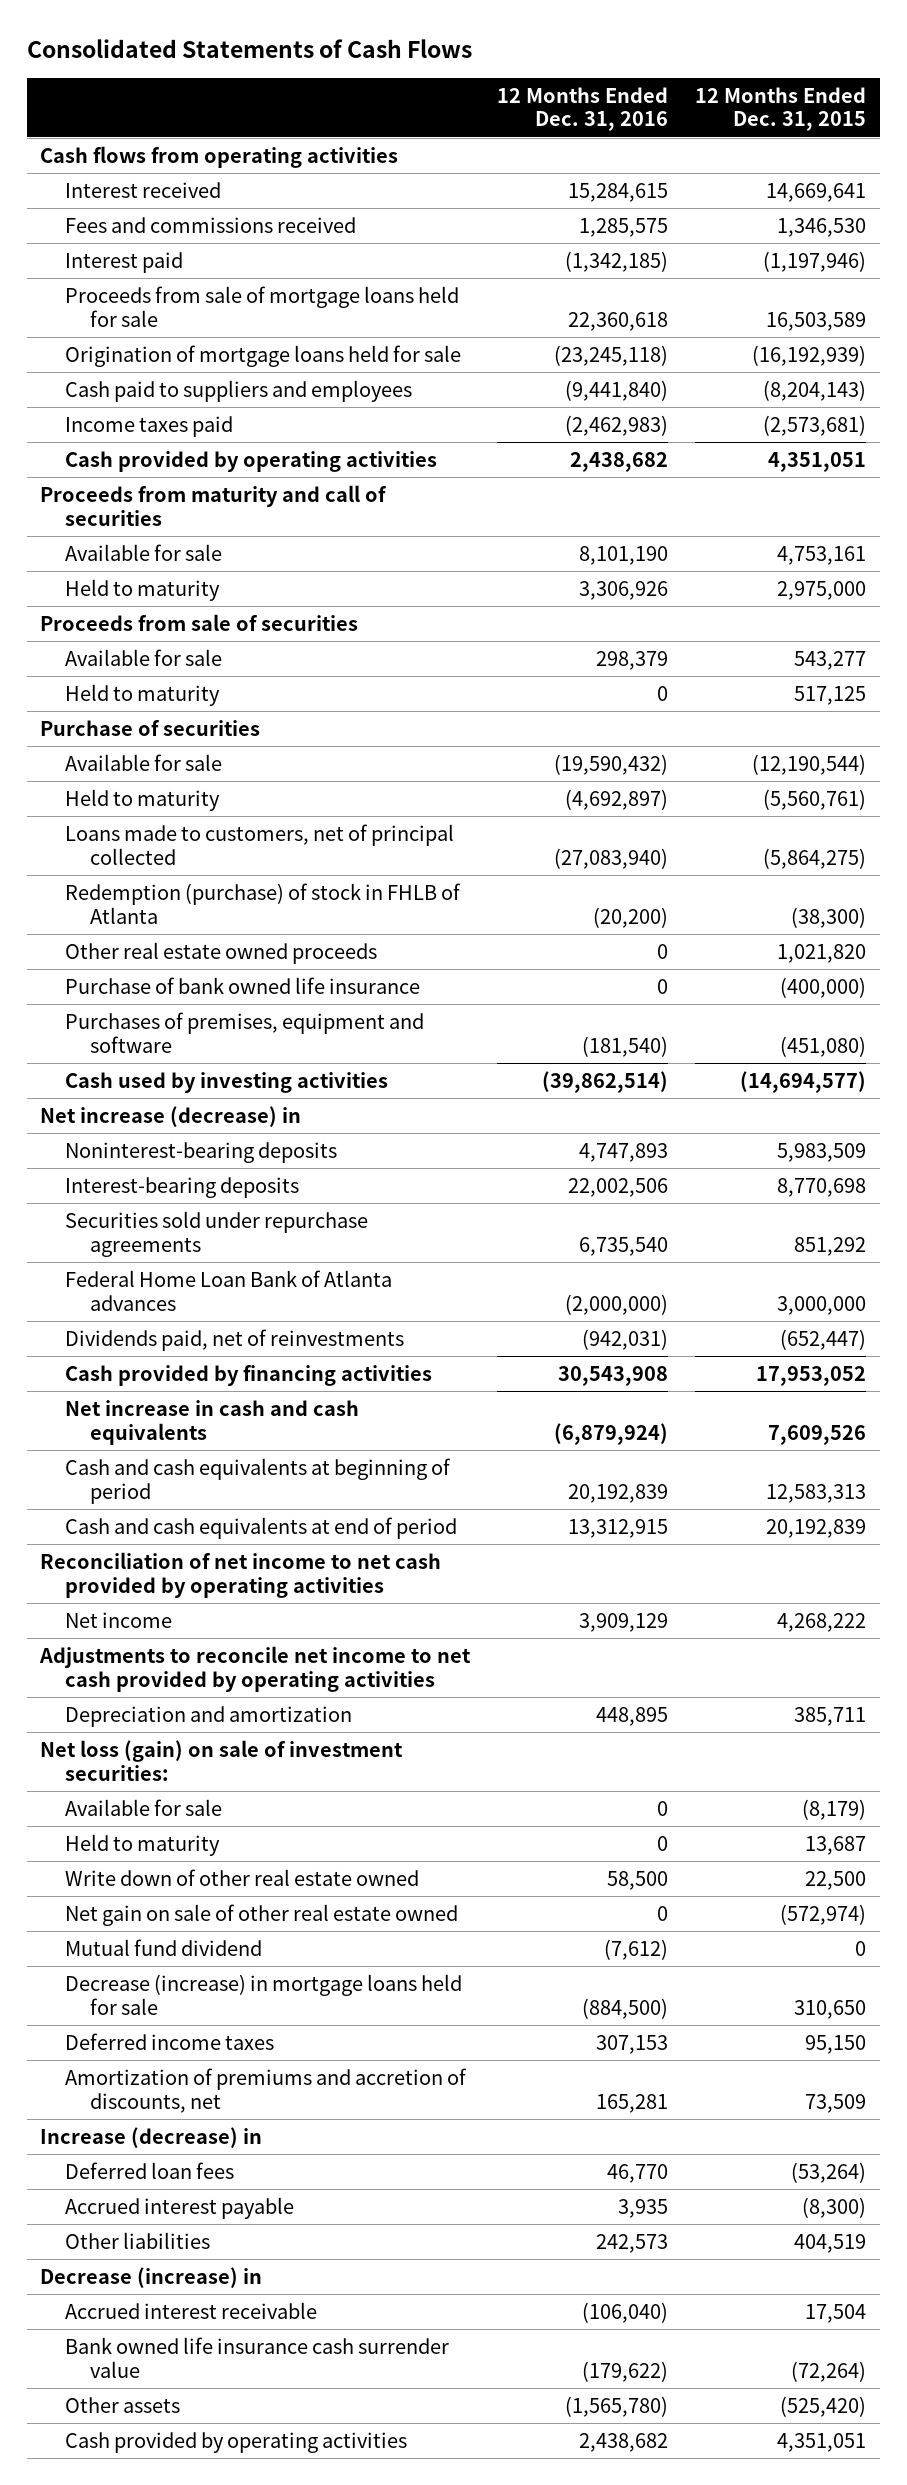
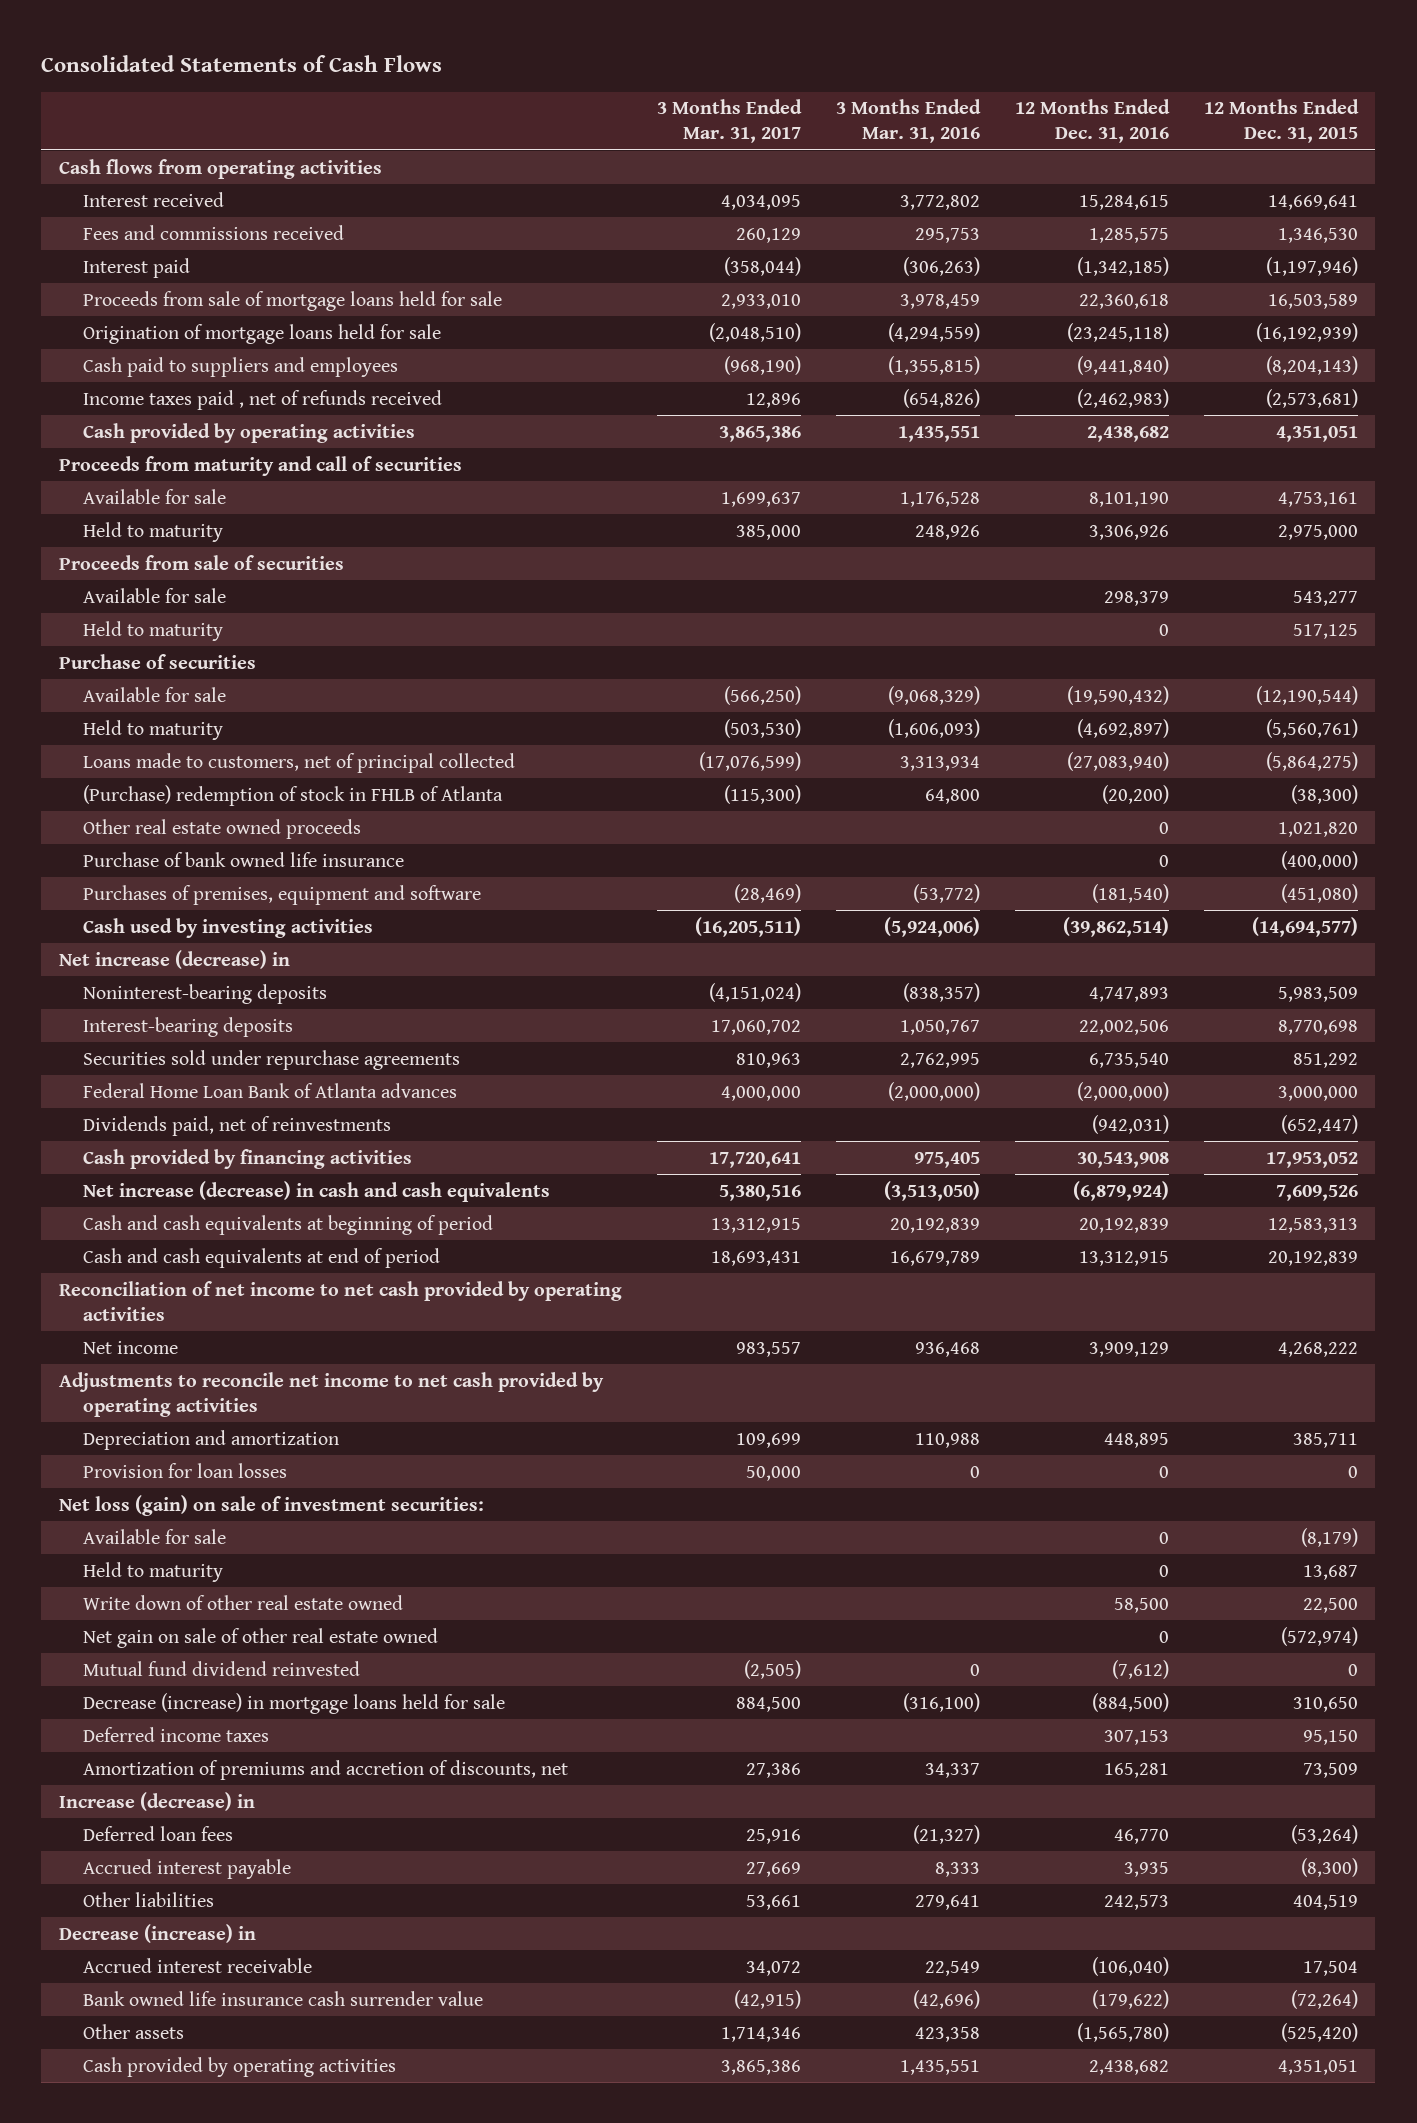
none -> [656,99,802,144] 3 Months Ended Mar. 31, 2017
none -> [835,99,981,144] 3 Months Ended Mar. 31, 2016
[65,415,234,437] Income taxes paid -> [83,389,443,410] Income taxes paid , net of refunds received
[65,882,462,924] Redemption (purchase) of stock in FHLB of Atlanta -> [83,784,504,806] (Purchase) redemption of stock in FHLB of Atlanta
[65,1399,360,1445] Net increase in cash and cash equivalents -> [83,1180,551,1202] Net increase (decrease) in cash and cash equivalents
none -> [83,1462,288,1478] Provision for loan losses
[65,1938,263,1956] Mutual fund dividend -> [83,1660,361,1676] Mutual fund dividend reinvested

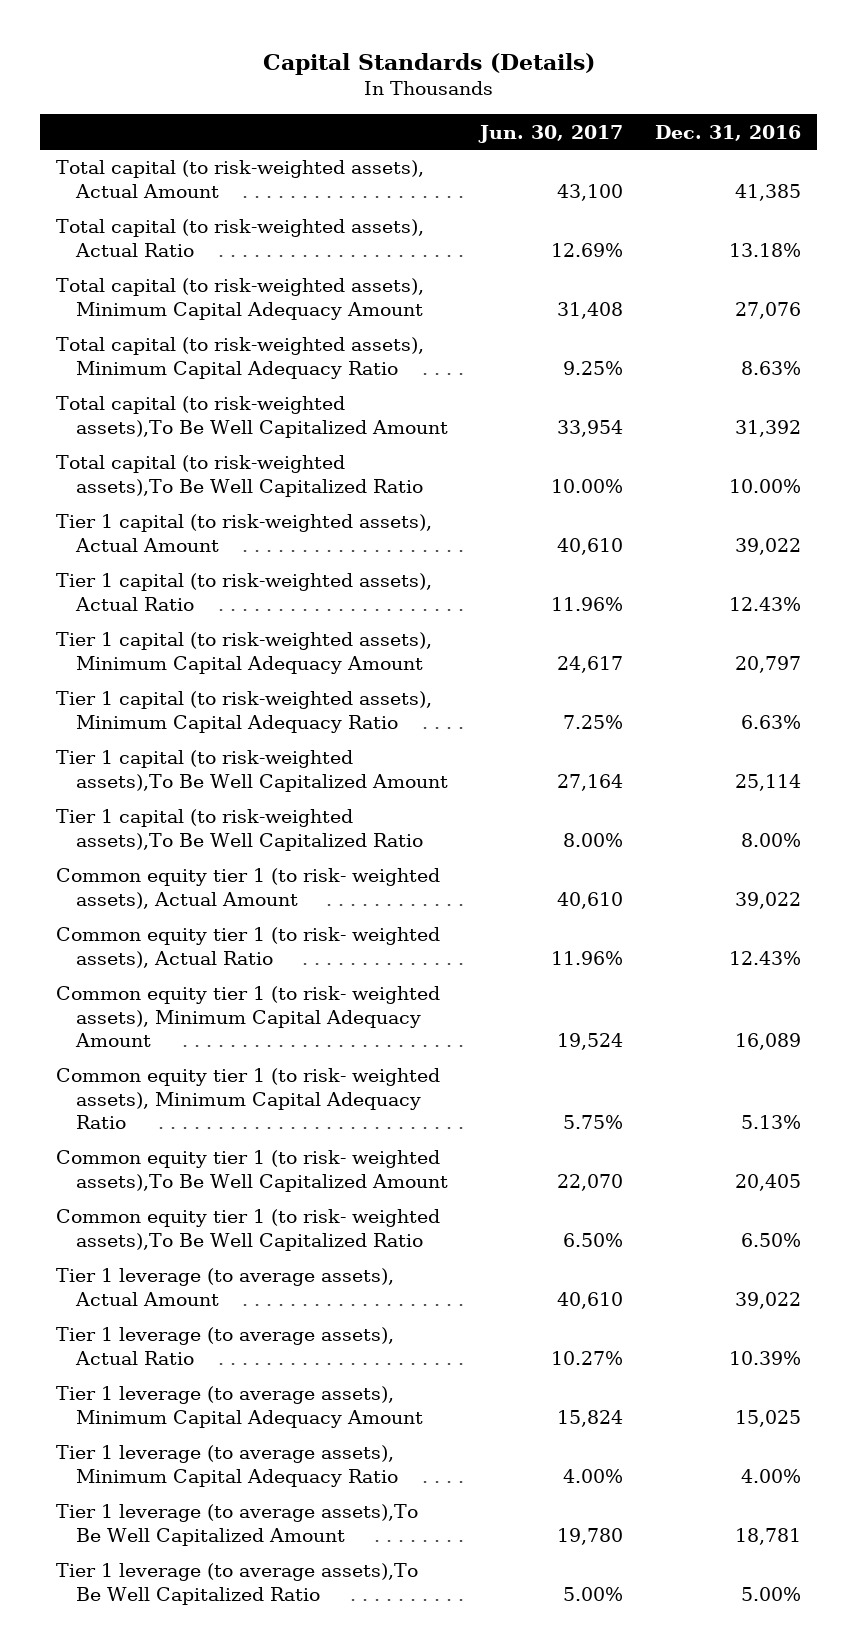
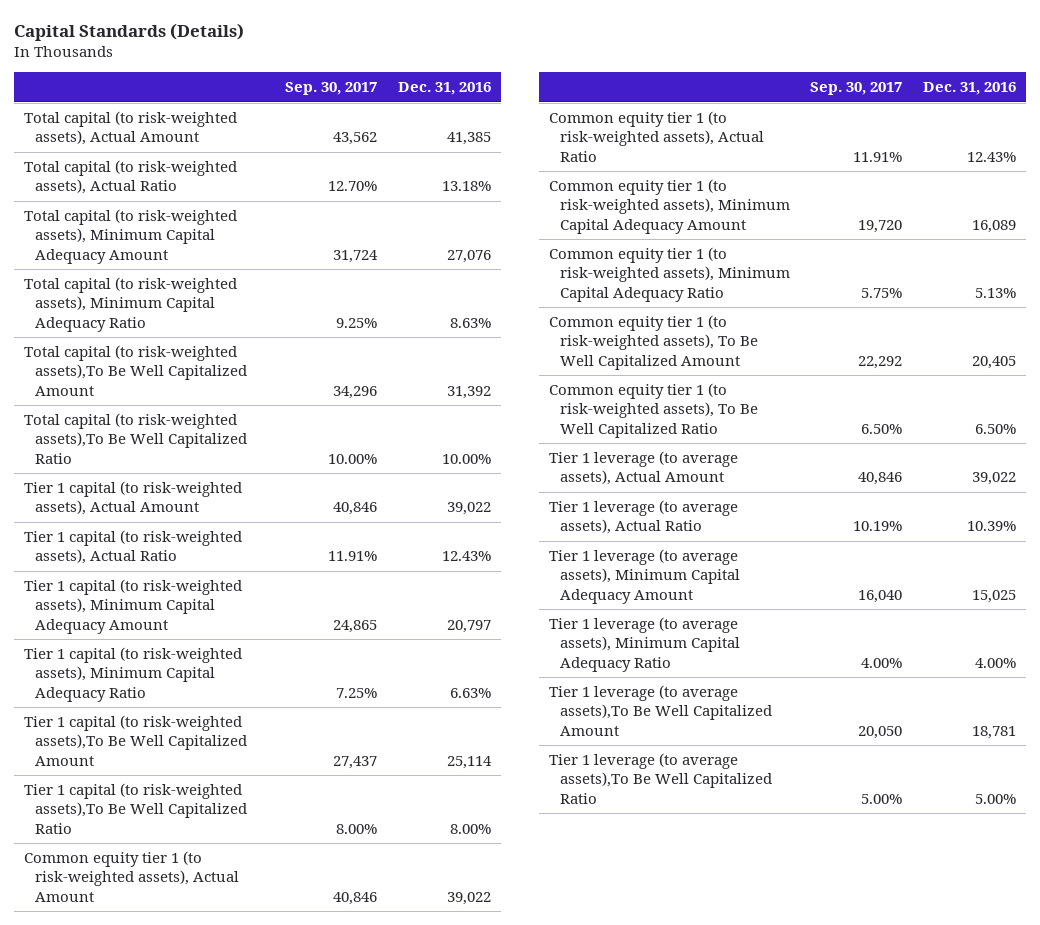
[478,124,624,143] Jun. 30, 2017 -> none
none -> [285,82,378,96] Sep. 30, 2017
[56,868,441,909] Common equity tier 1 (to risk- weighted assets), Actual Amount -> [24,851,239,902] Common equity tier 1 (to risk-weighted assets), Actual Amount
[56,927,441,968] Common equity tier 1 (to risk- weighted assets), Actual Ratio -> [549,111,764,162] Common equity tier 1 (to risk-weighted assets), Actual Ratio
[56,986,441,1048] Common equity tier 1 (to risk- weighted assets), Minimum Capital Adequacy Amount -> [549,179,790,234] Common equity tier 1 (to risk-weighted assets), Minimum Capital Adequacy Amount
[56,1068,441,1130] Common equity tier 1 (to risk- weighted assets), Minimum Capital Adequacy Ratio -> [549,247,790,302] Common equity tier 1 (to risk-weighted assets), Minimum Capital Adequacy Ratio
[56,1150,449,1192] Common equity tier 1 (to risk- weighted assets),To Be Well Capitalized Amount -> [549,315,758,370] Common equity tier 1 (to risk-weighted assets), To Be Well Capitalized Amount
[56,1209,441,1251] Common equity tier 1 (to risk- weighted assets),To Be Well Capitalized Ratio -> [549,383,758,438] Common equity tier 1 (to risk-weighted assets), To Be Well Capitalized Ratio

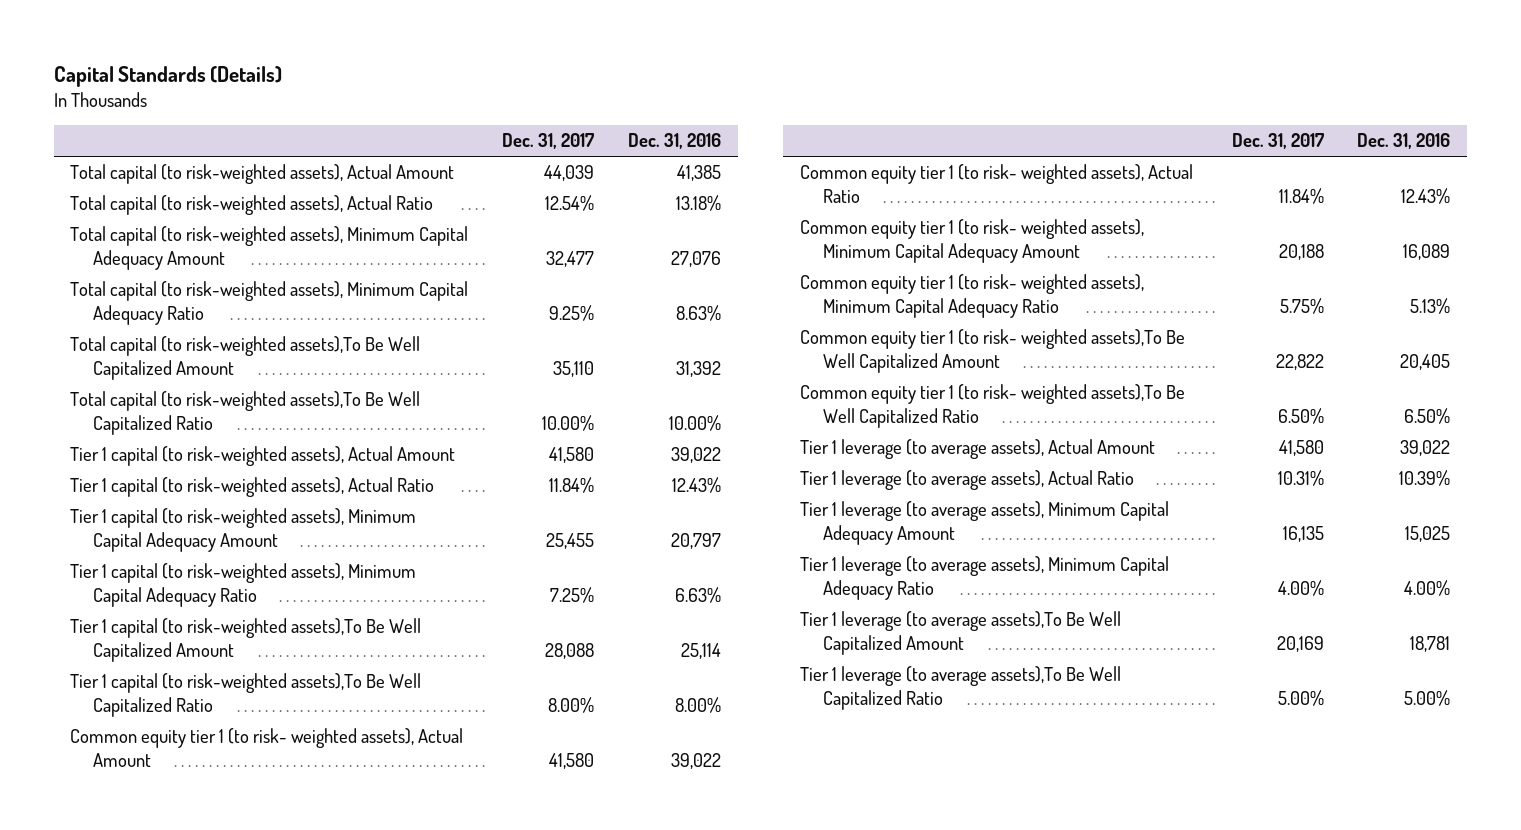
[285,82,378,96] Sep. 30, 2017 -> none
none -> [502,133,595,150] Dec. 31, 2017
[24,851,239,902] Common equity tier 1 (to risk-weighted assets), Actual Amount -> [70,728,464,767] Common equity tier 1 (to risk- weighted assets), Actual Amount
[549,111,764,162] Common equity tier 1 (to risk-weighted assets), Actual Ratio -> [800,164,1194,203] Common equity tier 1 (to risk- weighted assets), Actual Ratio
[549,179,790,234] Common equity tier 1 (to risk-weighted assets), Minimum Capital Adequacy Amount -> [800,219,1145,263] Common equity tier 1 (to risk- weighted assets), Minimum Capital Adequacy Amount
[549,247,790,302] Common equity tier 1 (to risk-weighted assets), Minimum Capital Adequacy Ratio -> [800,274,1145,318] Common equity tier 1 (to risk- weighted assets), Minimum Capital Adequacy Ratio
[549,315,758,370] Common equity tier 1 (to risk-weighted assets), To Be Well Capitalized Amount -> [800,329,1186,373] Common equity tier 1 (to risk- weighted assets),To Be Well Capitalized Amount
[549,383,758,438] Common equity tier 1 (to risk-weighted assets), To Be Well Capitalized Ratio -> [800,384,1186,428] Common equity tier 1 (to risk- weighted assets),To Be Well Capitalized Ratio

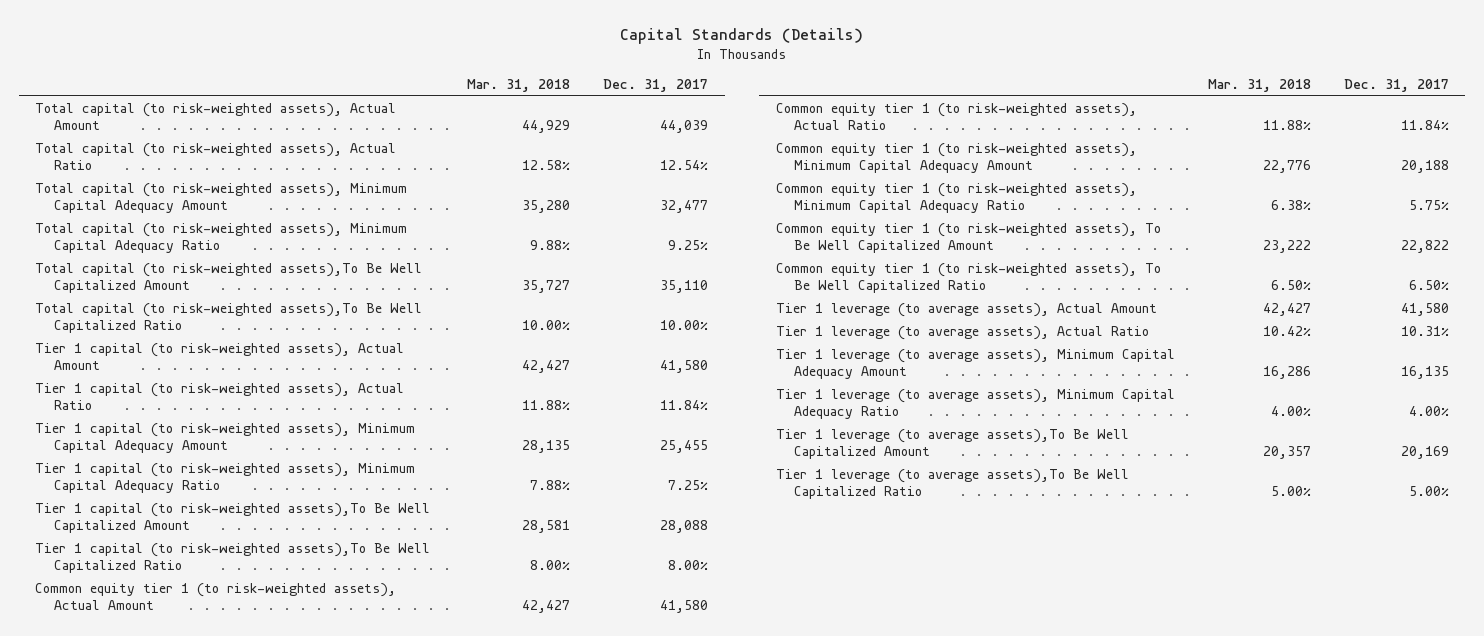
[627,133,721,150] Dec. 31, 2016 -> none
none -> [467,79,571,93] Mar. 31, 2018
[70,728,464,767] Common equity tier 1 (to risk- weighted assets), Actual Amount -> [35,583,397,611] Common equity tier 1 (to risk-weighted assets), Actual Amount
[800,164,1194,203] Common equity tier 1 (to risk- weighted assets), Actual Ratio -> [775,103,1137,131] Common equity tier 1 (to risk-weighted assets), Actual Ratio
[800,219,1145,263] Common equity tier 1 (to risk- weighted assets), Minimum Capital Adequacy Amount -> [775,143,1137,174] Common equity tier 1 (to risk-weighted assets), Minimum Capital Adequacy Amount
[800,274,1145,318] Common equity tier 1 (to risk- weighted assets), Minimum Capital Adequacy Ratio -> [775,183,1137,214] Common equity tier 1 (to risk-weighted assets), Minimum Capital Adequacy Ratio
[800,329,1186,373] Common equity tier 1 (to risk- weighted assets),To Be Well Capitalized Amount -> [775,223,1161,254] Common equity tier 1 (to risk-weighted assets), To Be Well Capitalized Amount
[800,384,1186,428] Common equity tier 1 (to risk- weighted assets),To Be Well Capitalized Ratio -> [775,263,1161,294] Common equity tier 1 (to risk-weighted assets), To Be Well Capitalized Ratio

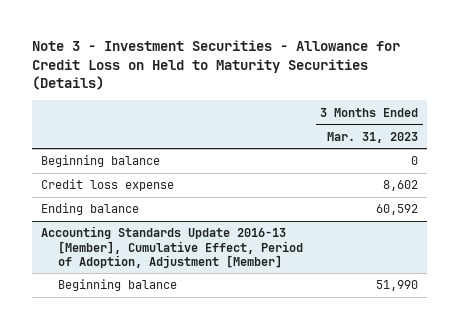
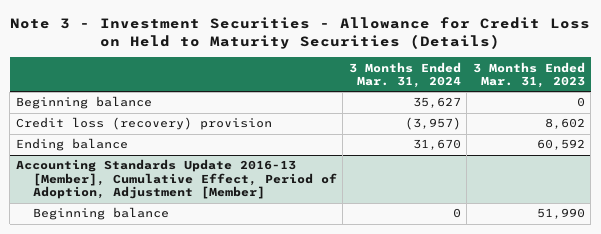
none -> [348,61,461,89] 3 Months Ended Mar. 31, 2024
[41,179,175,192] Credit loss expense -> [15,117,272,131] Credit loss (recovery) provision

